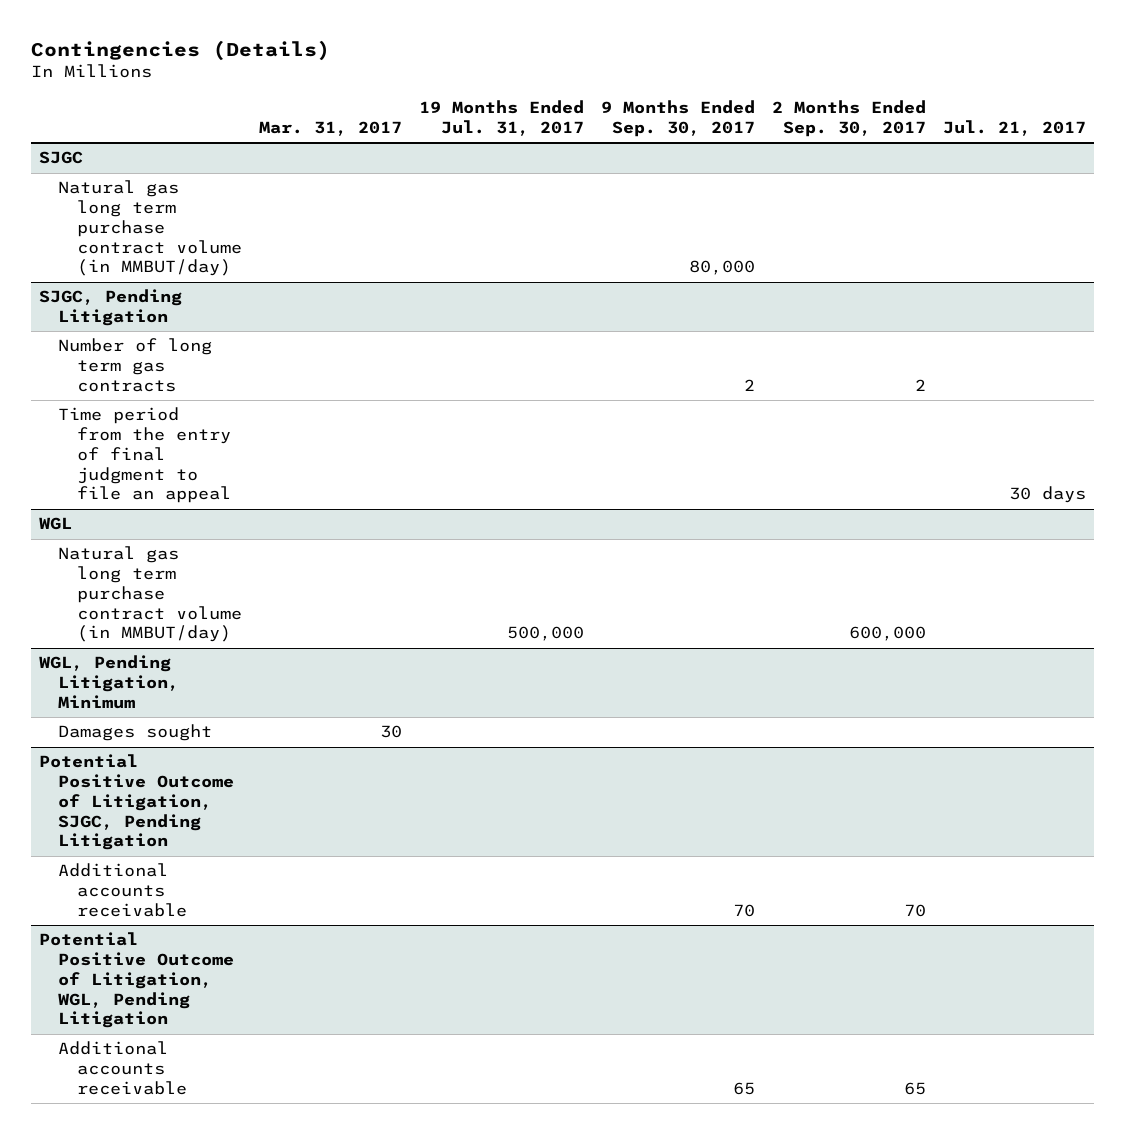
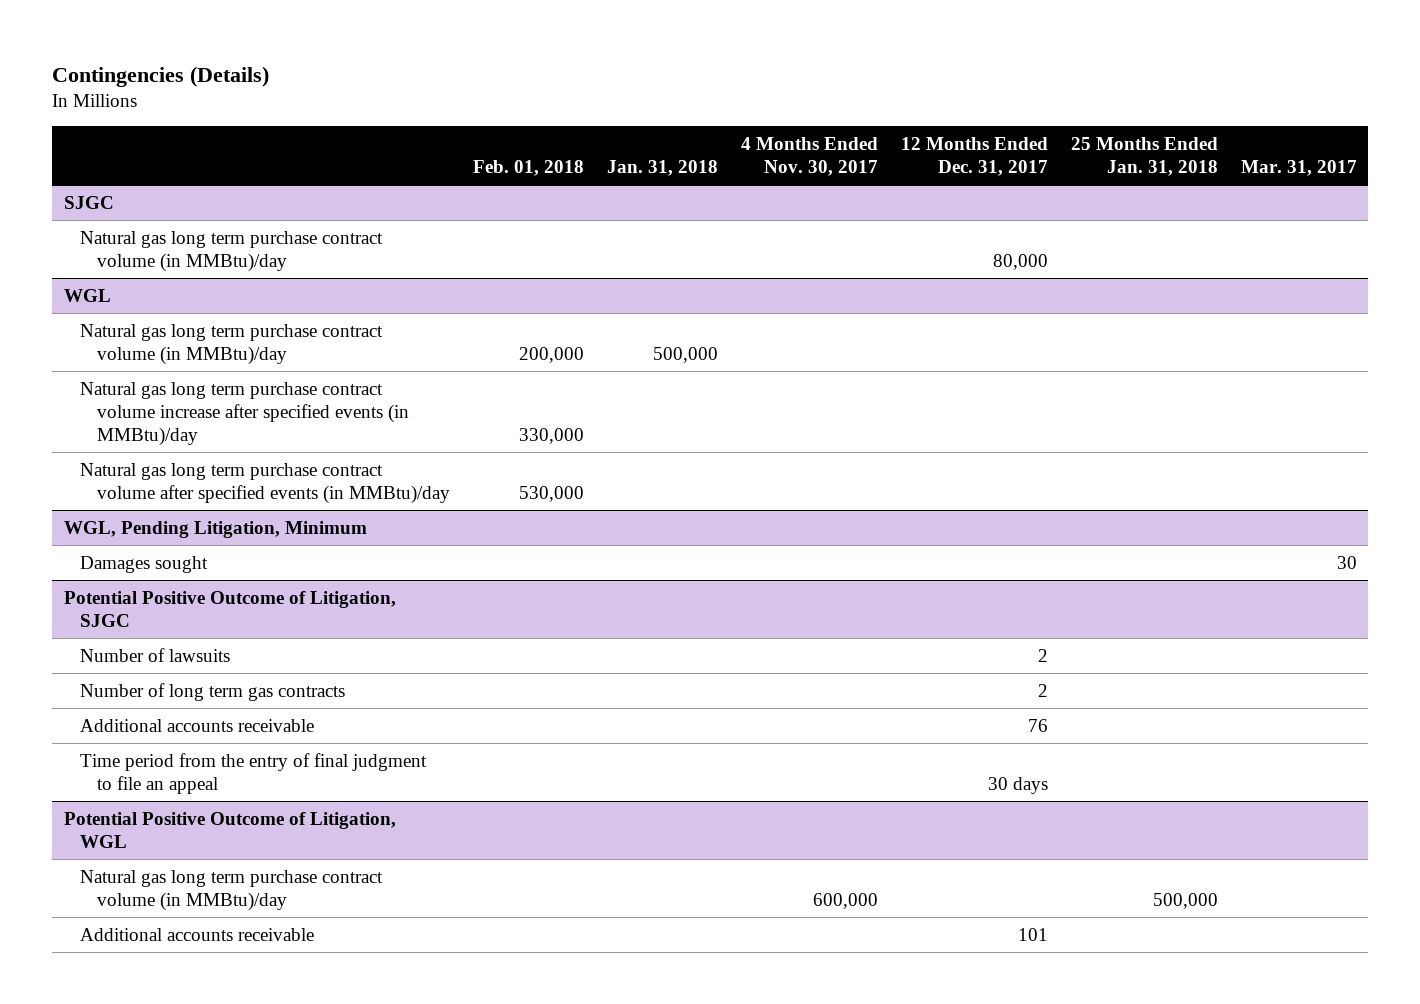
[419,100,585,137] 19 Months Ended Jul. 31, 2017 -> none
[601,100,756,138] 9 Months Ended Sep. 30, 2017 -> none
[772,100,927,138] 2 Months Ended Sep. 30, 2017 -> none
[942,120,1086,137] Jul. 21, 2017 -> none
none -> [473,159,585,176] Feb. 01, 2018
none -> [606,159,718,176] Jan. 31, 2018
none -> [740,136,878,176] 4 Months Ended Nov. 30, 2017
none -> [900,136,1048,176] 12 Months Ended Dec. 31, 2017
none -> [1070,136,1218,176] 25 Months Ended Jan. 31, 2018
[39,289,183,327] SJGC, Pending Litigation -> none
[58,338,213,392] Number of long term gas contracts -> none
[58,407,232,504] Time period from the entry of final judgment to file an appeal -> none
[58,180,243,277] Natural gas long term purchase contract volume (in MMBUT/day) -> [80,230,384,272] Natural gas long term purchase contract volume (in MMBtu)/day
[58,546,243,643] Natural gas long term purchase contract volume (in MMBUT/day) -> [80,323,384,365] Natural gas long term purchase contract volume (in MMBtu)/day
none -> [80,381,410,446] Natural gas long term purchase contract volume increase after specified events (in MMBtu)/day
none -> [80,462,451,504] Natural gas long term purchase contract volume after specified events (in MMBtu)/day
[39,754,235,851] Potential Positive Outcome of Litigation, SJGC, Pending Litigation -> [63,590,396,627] Potential Positive Outcome of Litigation, SJGC
none -> [80,647,231,662] Number of lawsuits
none -> [80,682,346,701] Number of long term gas contracts
none -> [80,752,428,794] Time period from the entry of final judgment to file an appeal
[39,932,235,1029] Potential Positive Outcome of Litigation, WGL, Pending Litigation -> [63,811,396,848] Potential Positive Outcome of Litigation, WGL
none -> [80,869,384,911] Natural gas long term purchase contract volume (in MMBtu)/day

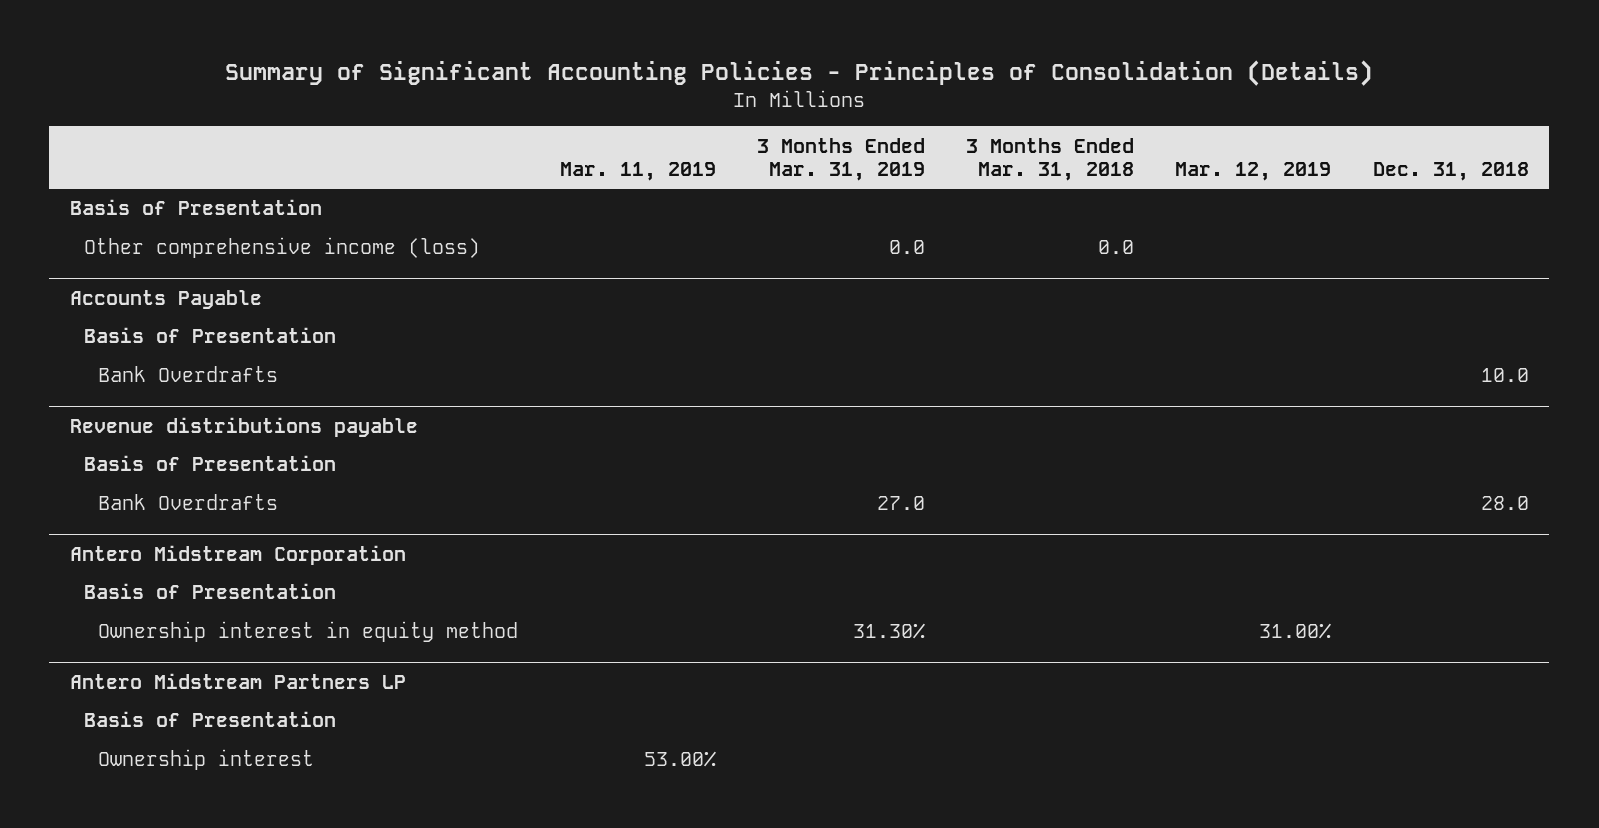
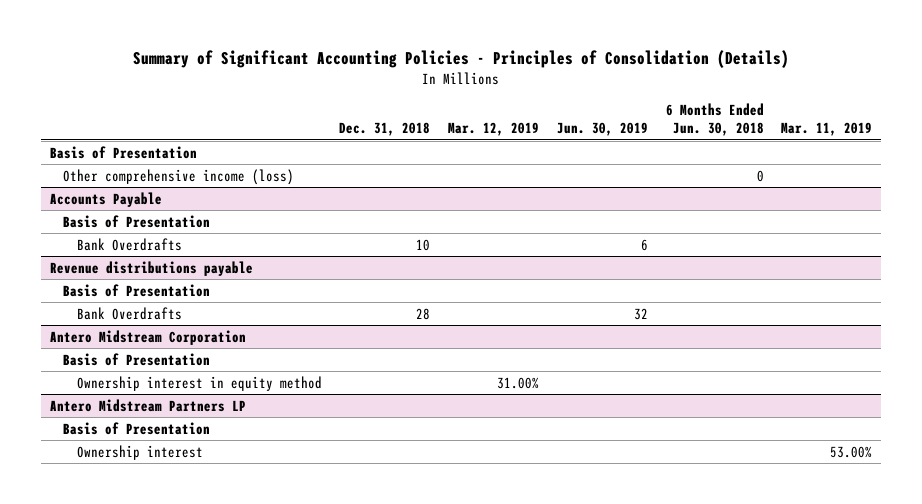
[756,137,925,181] 3 Months Ended Mar. 31, 2019 -> none
[966,137,1135,181] 3 Months Ended Mar. 31, 2018 -> none
none -> [556,122,648,137] Jun. 30, 2019
none -> [665,103,764,137] 6 Months Ended Jun. 30, 2018
[1480,368,1529,383] 10.0 -> [416,238,431,251] 10
[1480,496,1529,511] 28.0 -> [416,307,431,320] 28

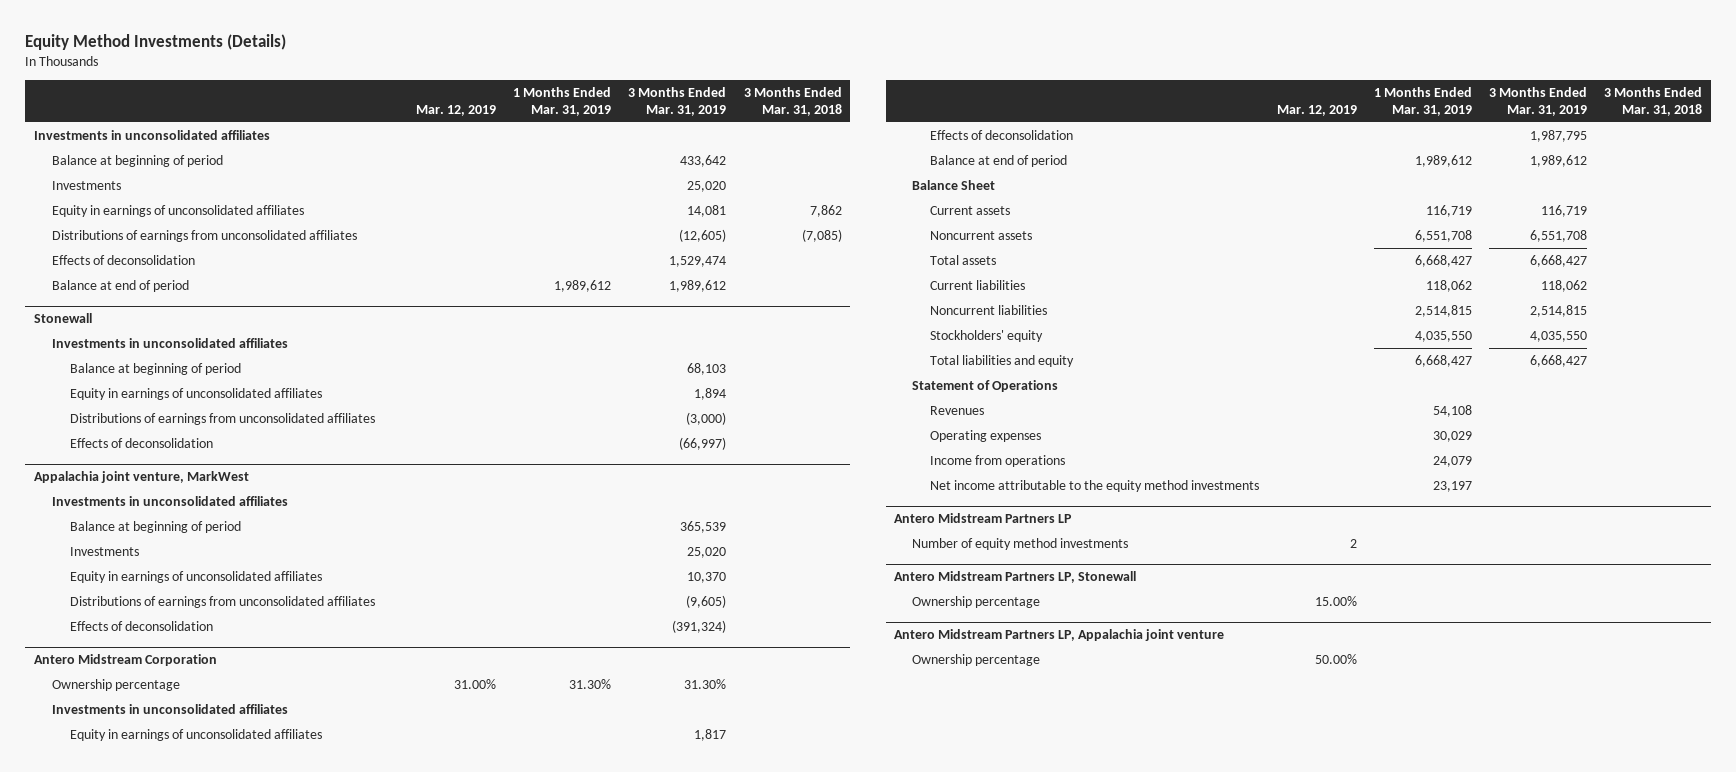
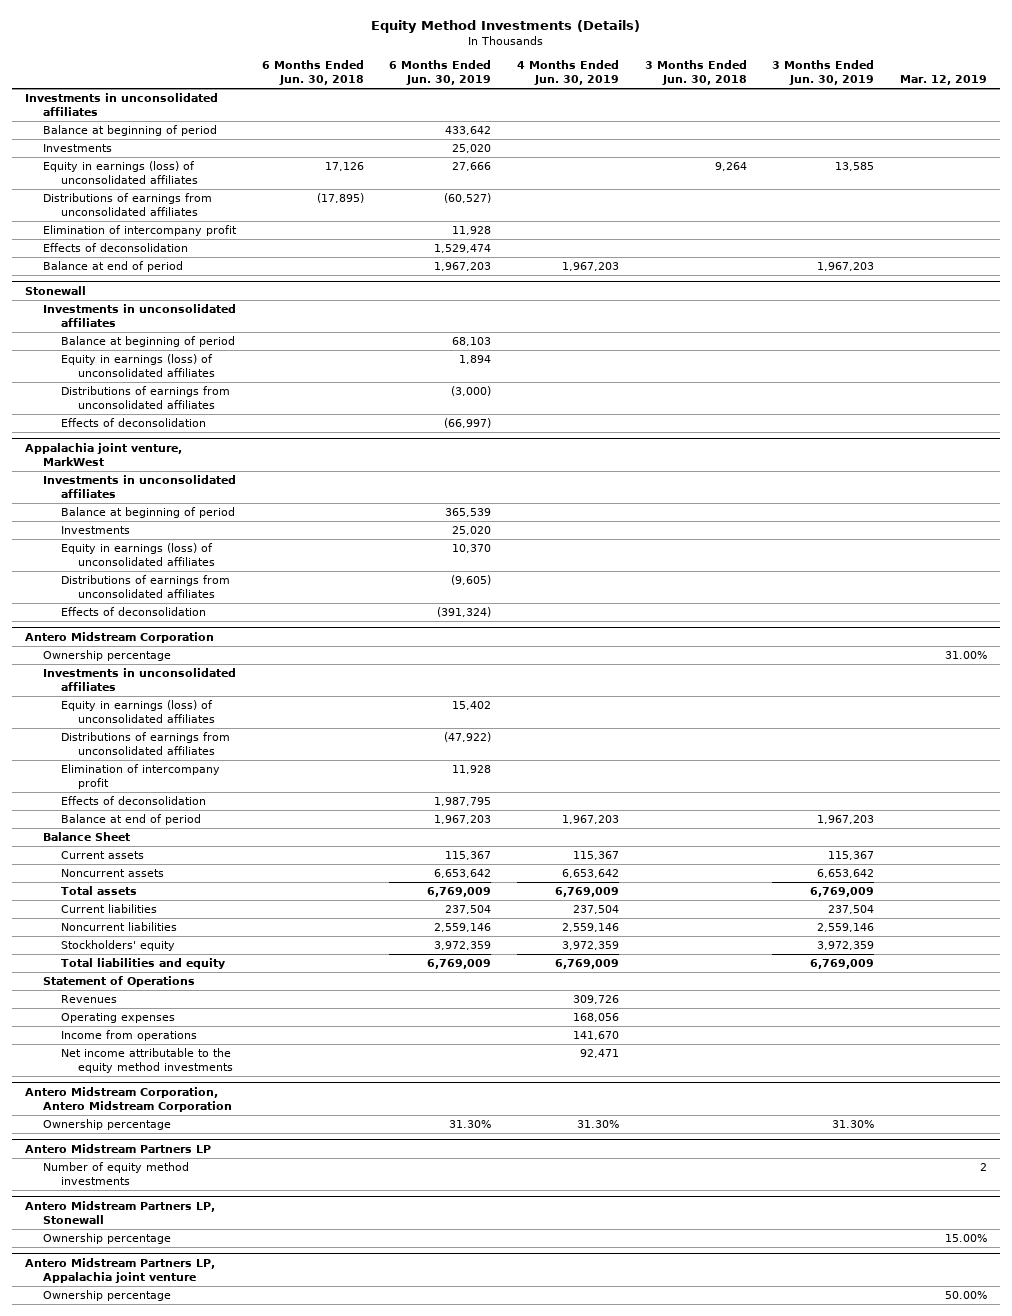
[513,87,612,116] 1 Months Ended Mar. 31, 2019 -> none
[628,87,727,116] 3 Months Ended Mar. 31, 2019 -> none
[743,87,842,116] 3 Months Ended Mar. 31, 2018 -> none
none -> [261,60,364,86] 6 Months Ended Jun. 30, 2018
none -> [389,60,492,86] 6 Months Ended Jun. 30, 2019
none -> [517,60,620,86] 4 Months Ended Jun. 30, 2019
none -> [644,60,747,86] 3 Months Ended Jun. 30, 2018
none -> [772,60,875,86] 3 Months Ended Jun. 30, 2019
[51,204,304,217] Equity in earnings of unconsolidated affiliates -> [42,161,198,184] Equity in earnings (loss) of unconsolidated affiliates
none -> [42,225,237,237] Elimination of intercompany profit
[69,387,322,400] Equity in earnings of unconsolidated affiliates -> [60,354,216,377] Equity in earnings (loss) of unconsolidated affiliates
[69,570,322,583] Equity in earnings of unconsolidated affiliates -> [60,543,216,566] Equity in earnings (loss) of unconsolidated affiliates
[69,728,322,741] Equity in earnings of unconsolidated affiliates -> [60,700,216,723] Equity in earnings (loss) of unconsolidated affiliates
none -> [60,732,230,755] Distributions of earnings from unconsolidated affiliates
none -> [60,764,220,789] Elimination of intercompany profit
none -> [25,1087,232,1112] Antero Midstream Corporation, Antero Midstream Corporation
none -> [42,1119,171,1131] Ownership percentage

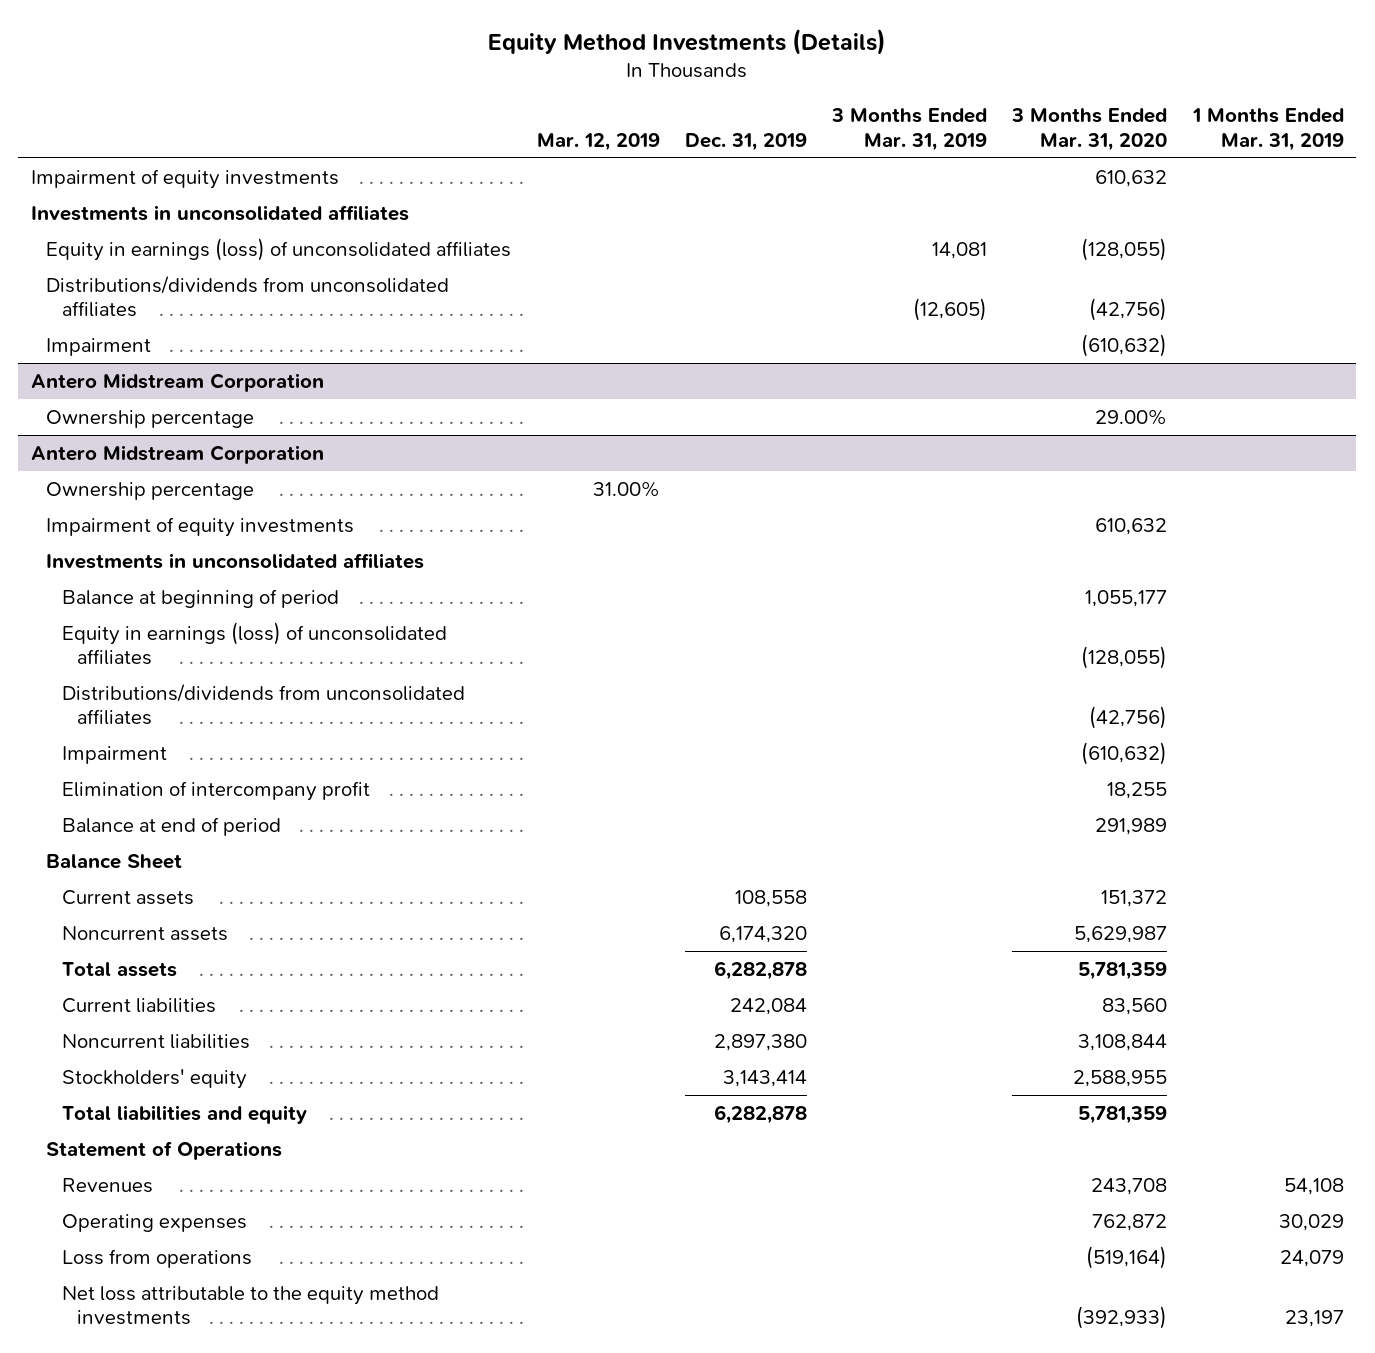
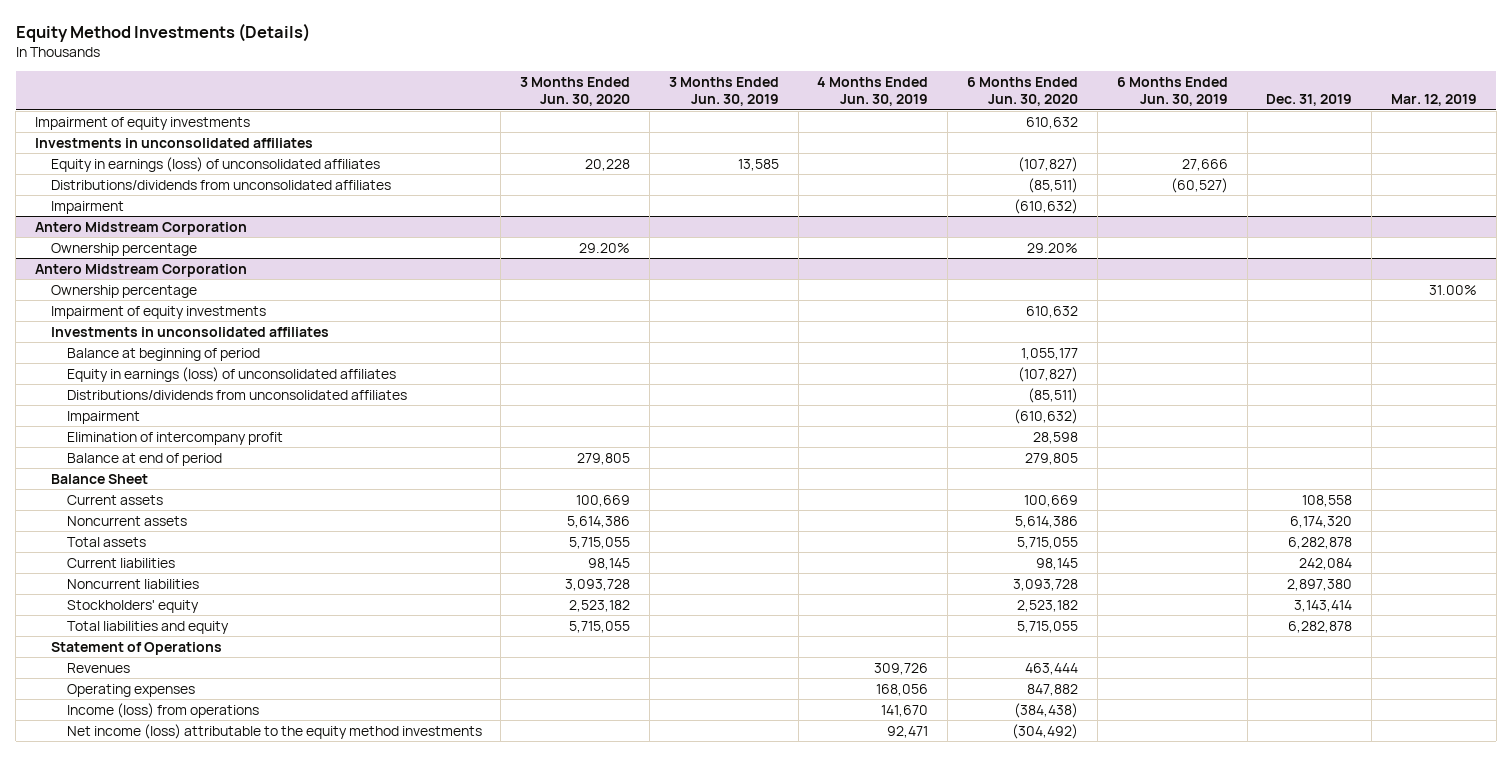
[831,108,988,151] 3 Months Ended Mar. 31, 2019 -> none
[1011,108,1168,151] 3 Months Ended Mar. 31, 2020 -> none
[1191,108,1344,151] 1 Months Ended Mar. 31, 2019 -> none
none -> [520,76,631,107] 3 Months Ended Jun. 30, 2020
none -> [668,76,779,107] 3 Months Ended Jun. 30, 2019
none -> [817,76,929,107] 4 Months Ended Jun. 30, 2019
none -> [967,76,1079,107] 6 Months Ended Jun. 30, 2020
none -> [1116,76,1228,107] 6 Months Ended Jun. 30, 2019
[61,1248,252,1268] Loss from operations -> [66,702,259,718] Income (loss) from operations
[61,1285,439,1325] Net loss attributable to the equity method investments -> [66,723,482,739] Net income (loss) attributable to the equity method investments

